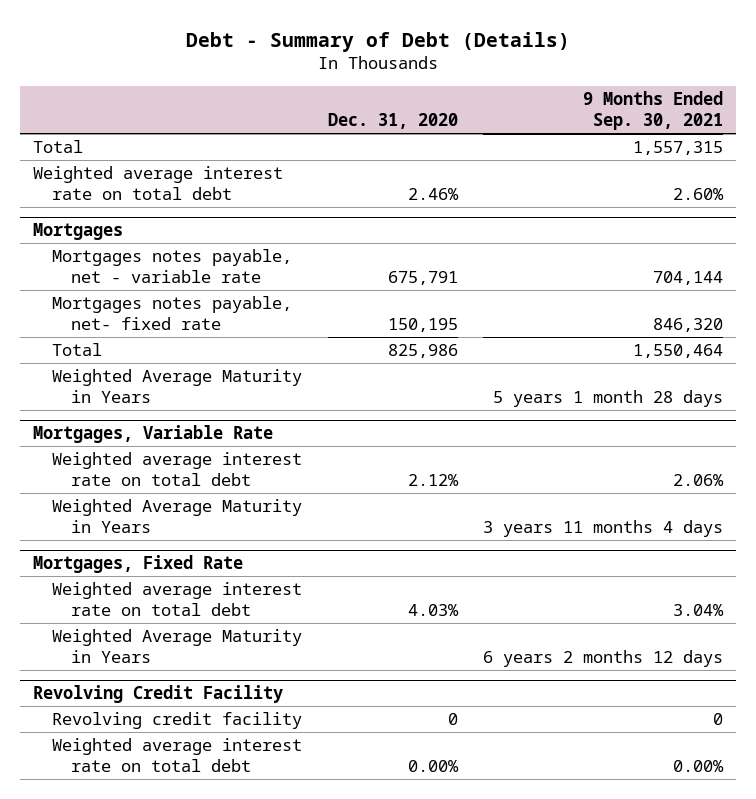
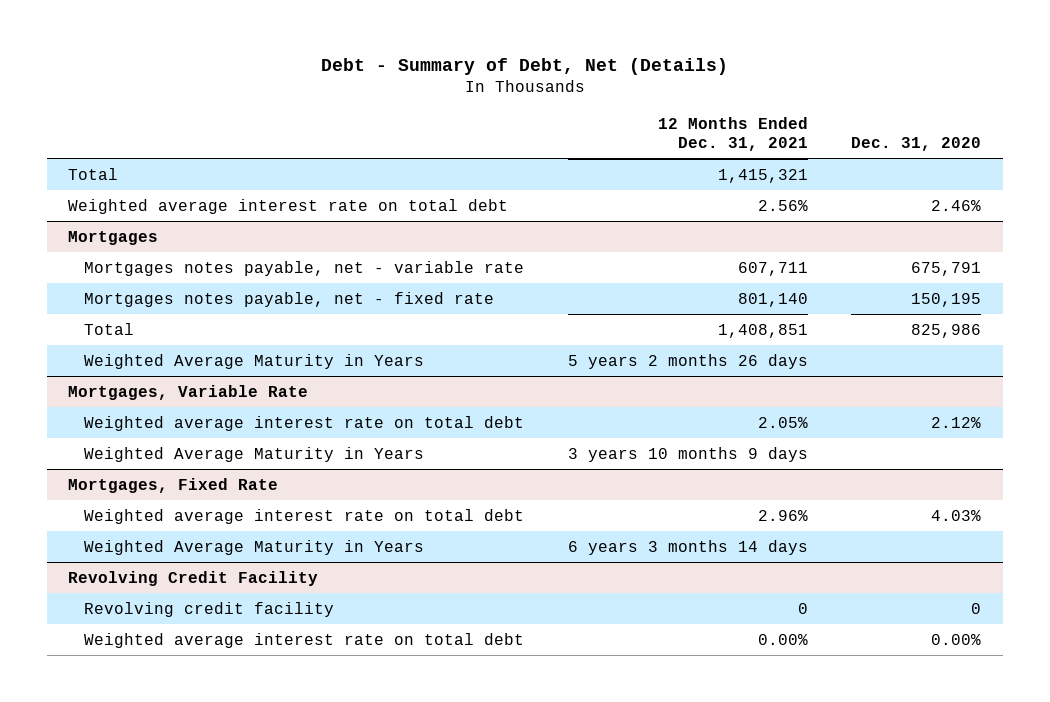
[186,31,571,52] Debt - Summary of Debt (Details) -> [320,58,728,76] Debt - Summary of Debt, Net (Details)
[583,91,724,131] 9 Months Ended Sep. 30, 2021 -> none
none -> [657,116,808,151] 12 Months Ended Dec. 31, 2021
[52,296,293,330] Mortgages notes payable, net- fixed rate -> [83,291,494,307] Mortgages notes payable, net - fixed rate

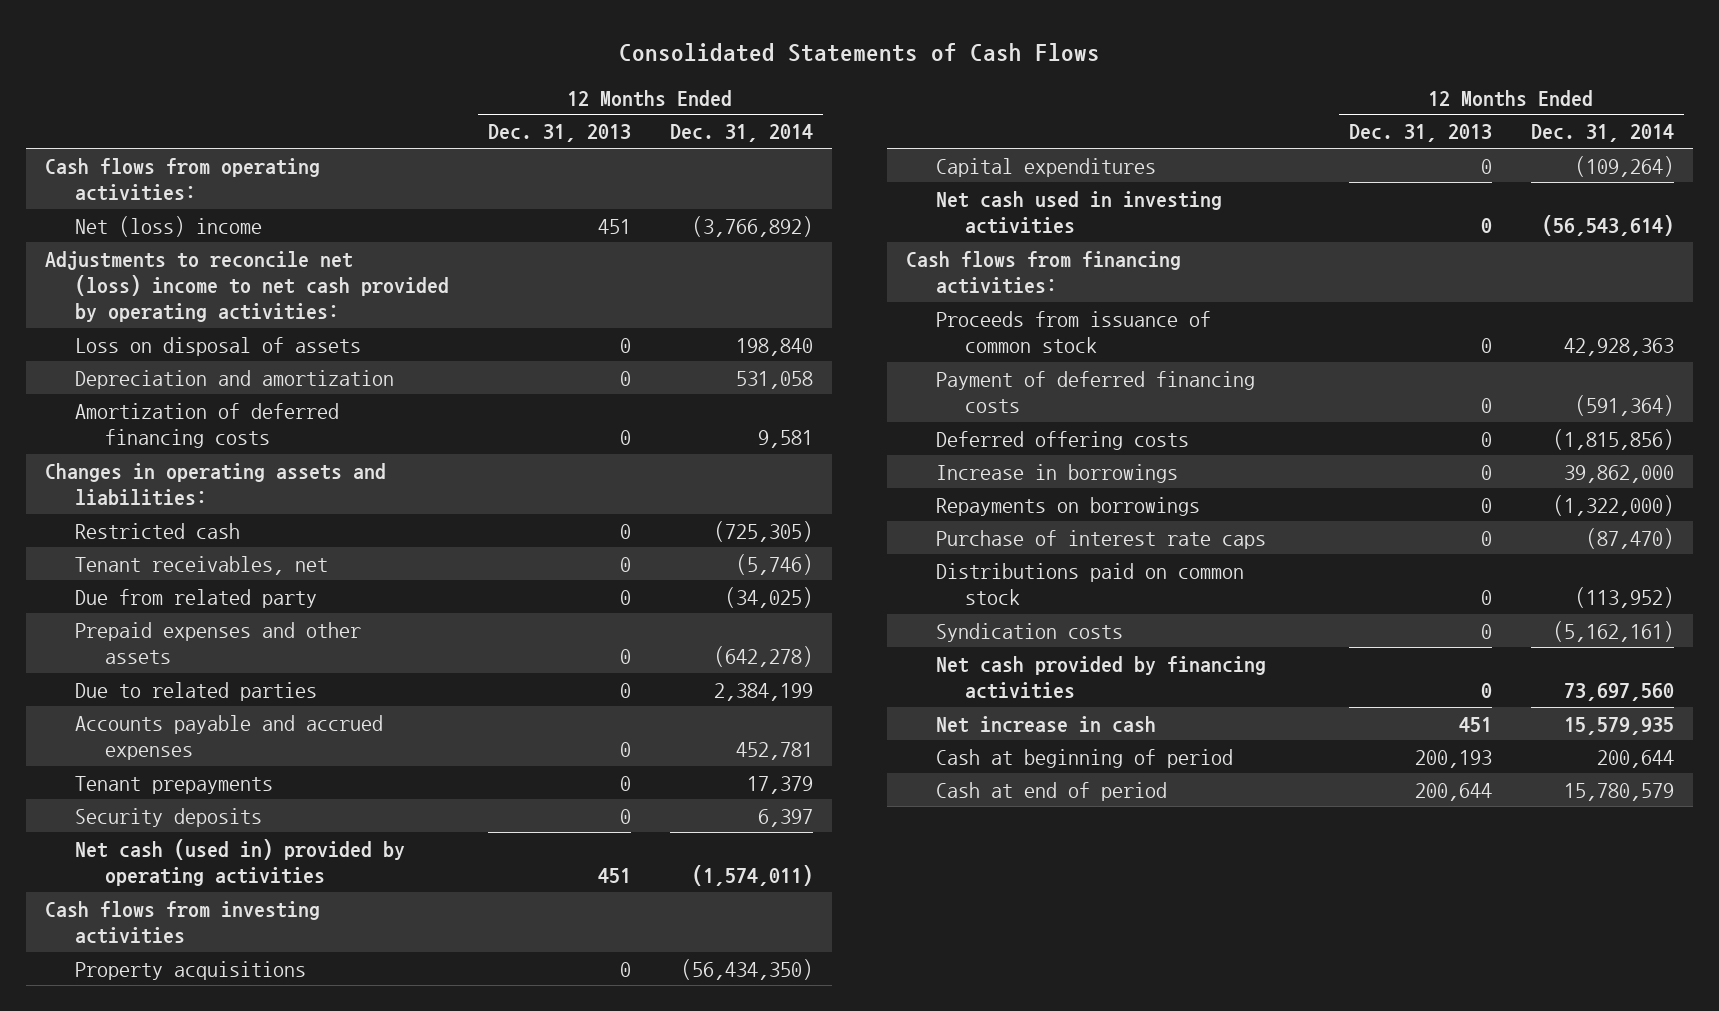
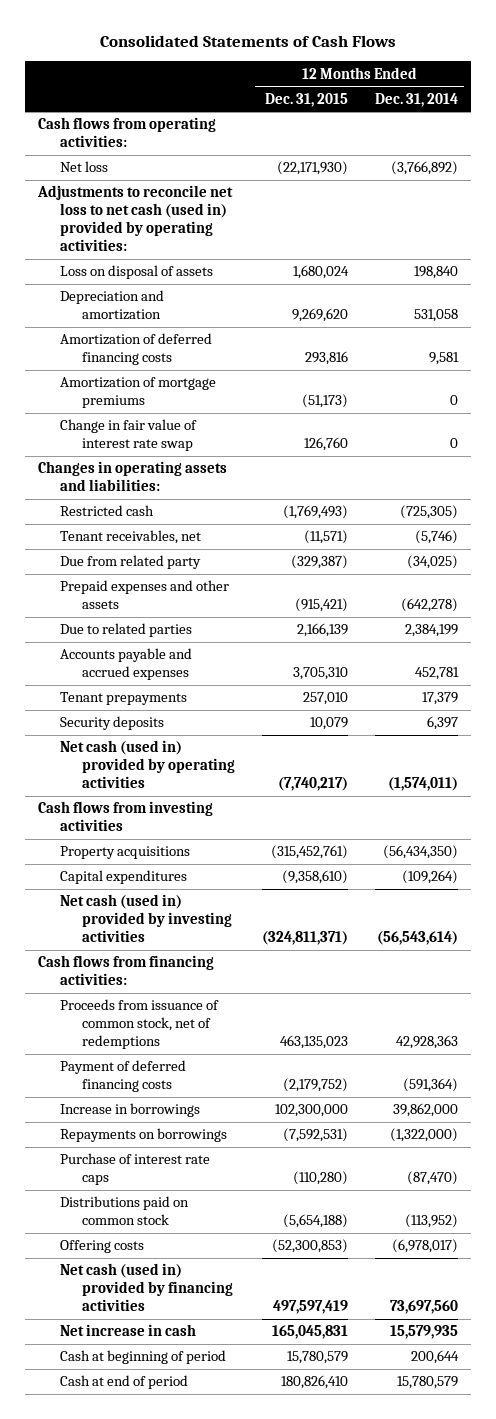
[487,124,631,143] Dec. 31, 2013 -> none
none -> [264,92,348,107] Dec. 31, 2015
[74,215,262,237] Net (loss) income -> [60,161,109,173] Net loss
[45,250,449,322] Adjustments to reconcile net (loss) income to net cash provided by operating activities: -> [36,185,233,252] Adjustments to reconcile net loss to net cash (used in) provided by operating activities:
none -> [60,377,217,409] Amortization of mortgage premiums
none -> [60,419,198,452] Change in fair value of interest rate swap
[935,190,1222,234] Net cash used in investing activities -> [60,894,233,943] Net cash (used in) provided by investing activities
[935,310,1211,353] Proceeds from issuance of common stock -> [60,999,220,1050] Proceeds from issuance of common stock, net of redemptions
[935,430,1189,450] Deferred offering costs -> none
[935,622,1123,642] Syndication costs -> [60,1240,145,1254] Offering costs
[1552,620,1674,642] (5,162,161) -> [391,1239,458,1254] (6,978,017)
[935,655,1266,699] Net cash provided by financing activities -> [60,1263,234,1312] Net cash (used in) provided by financing activities

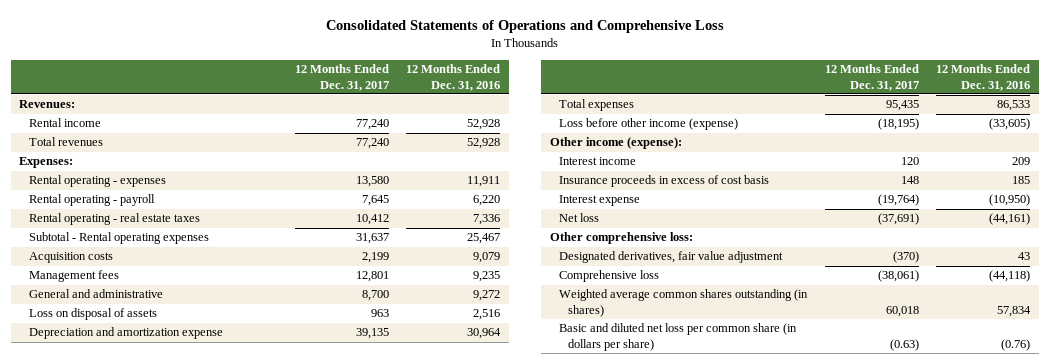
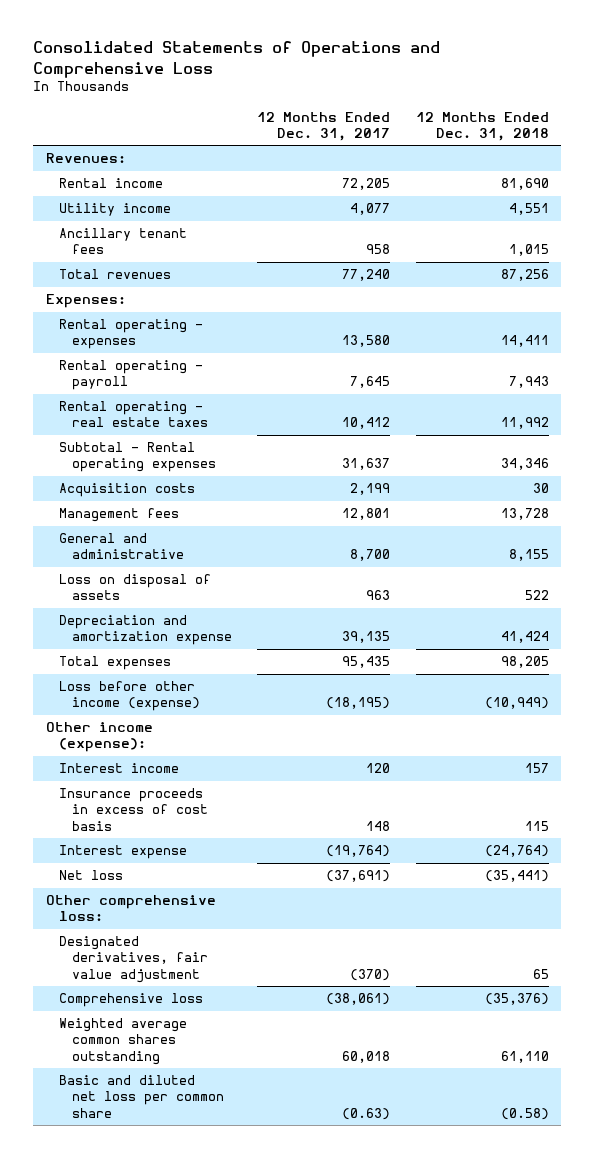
[406,64,501,91] 12 Months Ended Dec. 31, 2016 -> none
none -> [415,111,549,141] 12 Months Ended Dec. 31, 2018
[355,119,389,131] 77,240 -> [342,178,391,191] 72,205
none -> [58,203,171,217] Utility income
none -> [58,228,187,255] Ancillary tenant fees
[558,289,808,317] Weighted average common shares outstanding (in shares) -> [58,1018,187,1065] Weighted average common shares outstanding
[558,323,797,351] Basic and diluted net loss per common share (in dollars per share) -> [58,1075,225,1118] Basic and diluted net loss per common share

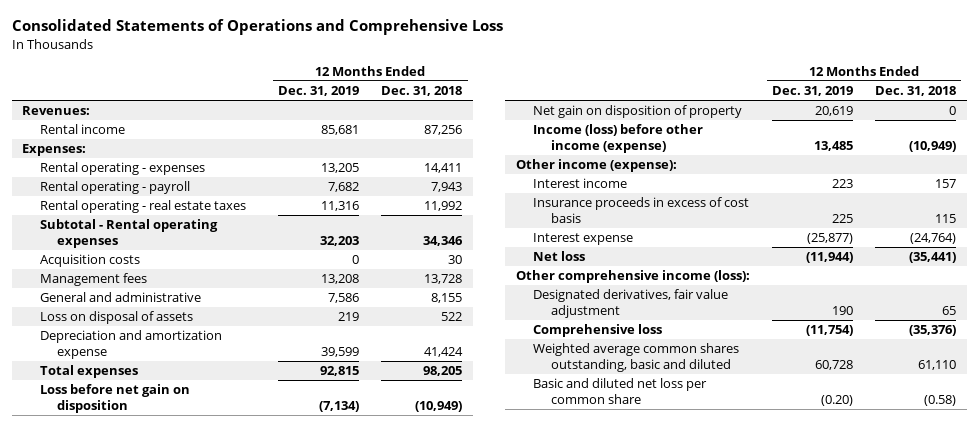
[257,111,391,141] 12 Months Ended Dec. 31, 2017 -> none
none -> [278,86,360,97] Dec. 31, 2019
[58,203,171,217] Utility income -> none
[58,228,187,255] Ancillary tenant fees -> none
[58,269,171,280] Total revenues -> none
[500,178,549,191] 81,690 -> [424,125,463,136] 87,256
none -> [39,384,190,413] Loss before net gain on disposition
none -> [533,105,743,119] Net gain on disposition of property
[58,681,201,712] Loss before other income (expense) -> [533,124,704,153] Income (loss) before other income (expense)
[45,895,216,922] Other comprehensive loss: -> [516,270,751,284] Other comprehensive income (loss):
[58,1018,187,1065] Weighted average common shares outstanding -> [533,343,740,372] Weighted average common shares outstanding, basic and diluted

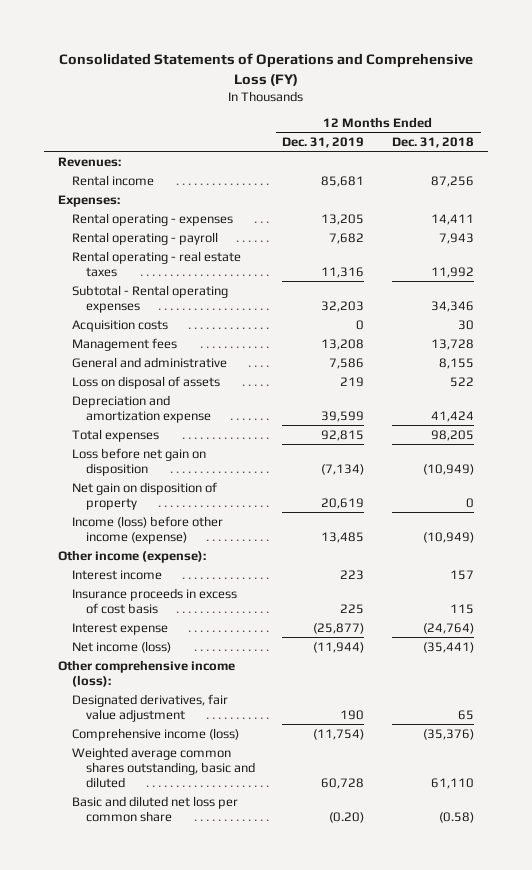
[11,19,503,36] Consolidated Statements of Operations and Comprehensive Loss -> [58,52,473,86] Consolidated Statements of Operations and Comprehensive Loss (FY)
[533,251,586,262] Net loss -> [71,640,171,653] Net income (loss)
[533,324,663,338] Comprehensive loss -> [71,727,239,741] Comprehensive income (loss)

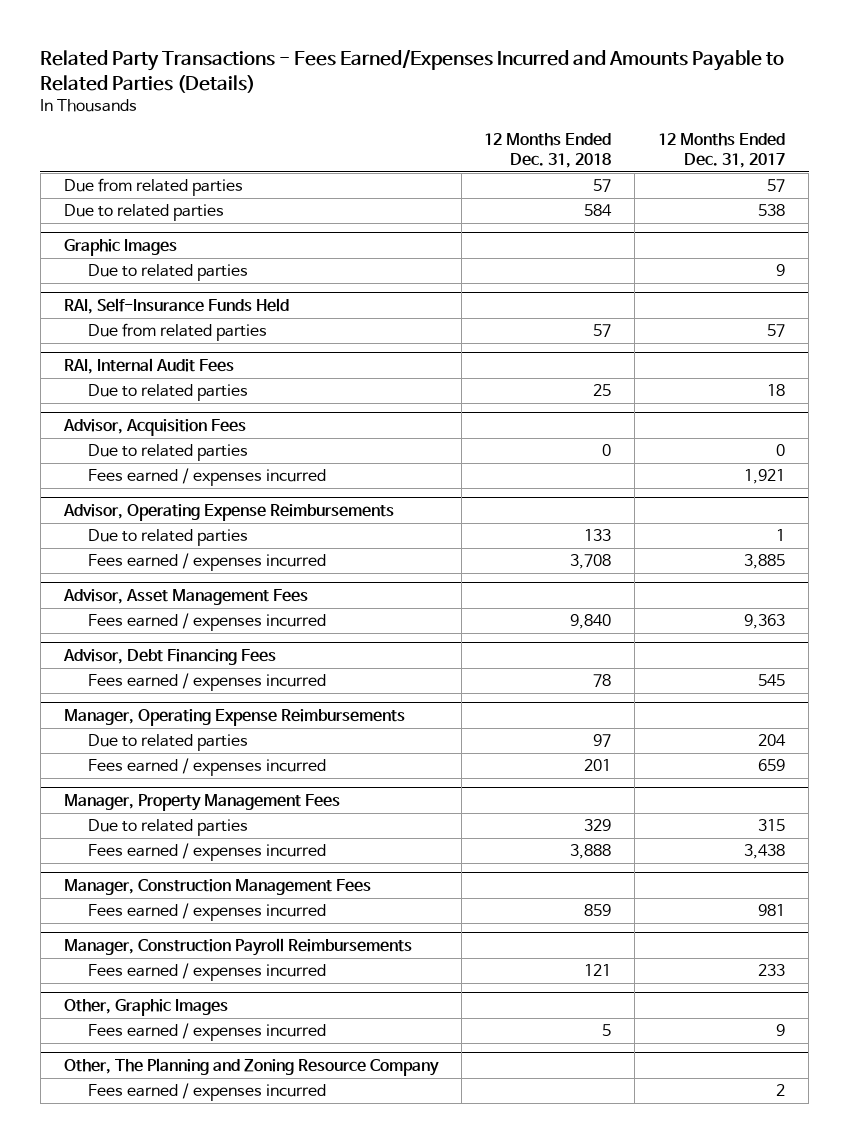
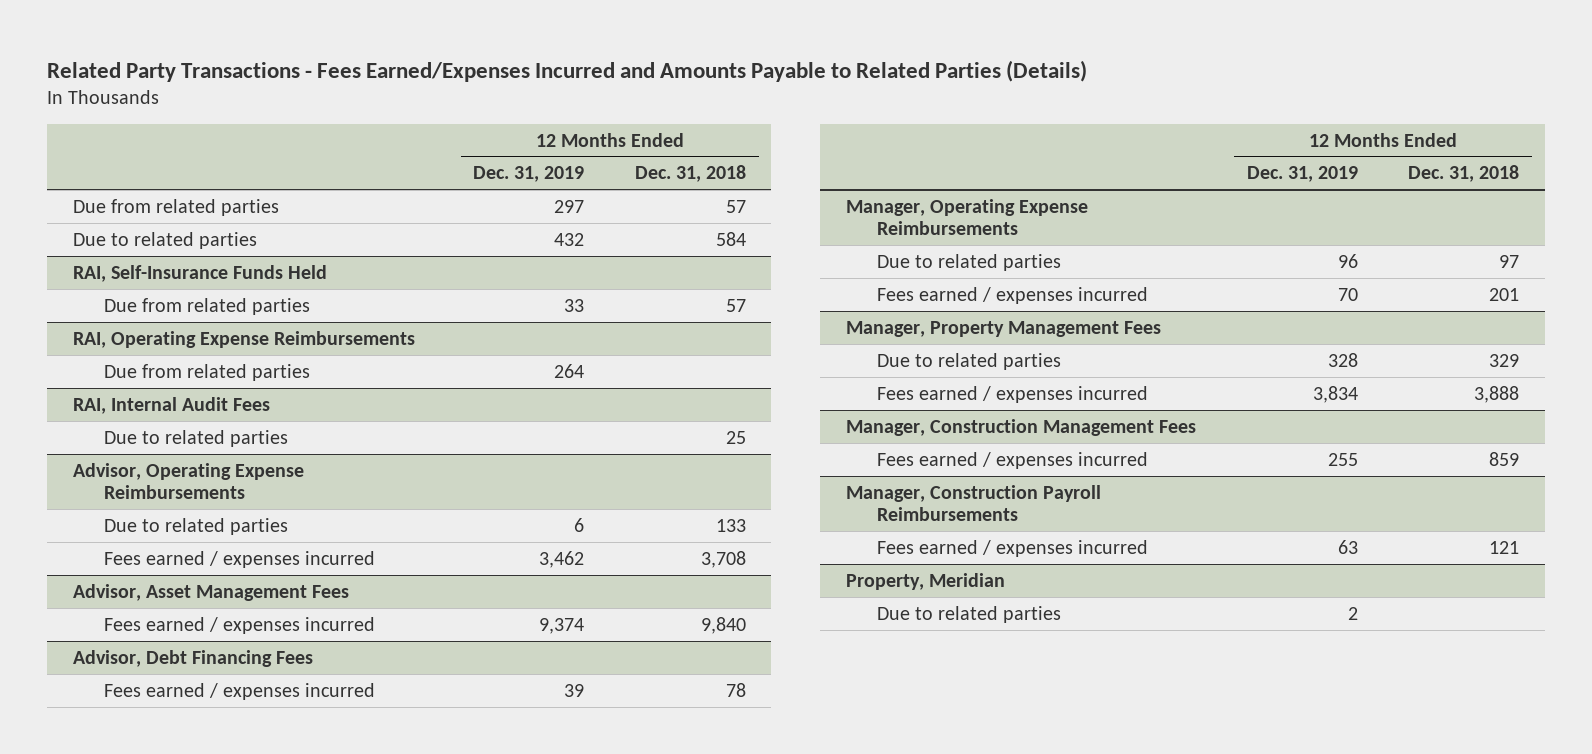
[658,133,786,169] 12 Months Ended Dec. 31, 2017 -> none
none -> [473,166,585,183] Dec. 31, 2019
[63,239,177,257] Graphic Images -> none
[87,264,248,282] Due to related parties -> none
none -> [72,330,415,348] RAI, Operating Expense Reimbursements
none -> [104,363,311,381] Due from related parties
[62,419,246,437] Advisor, Acquisition Fees -> none
[87,444,248,462] Due to related parties -> none
[87,468,326,487] Fees earned / expenses incurred -> none
[63,999,228,1017] Other, Graphic Images -> none
[87,1023,326,1042] Fees earned / expenses incurred -> none
[63,1058,439,1077] Other, The Planning and Zoning Resource Company -> none
[87,1083,326,1102] Fees earned / expenses incurred -> none
none -> [845,572,1005,590] Property, Meridian
none -> [877,605,1062,623] Due to related parties

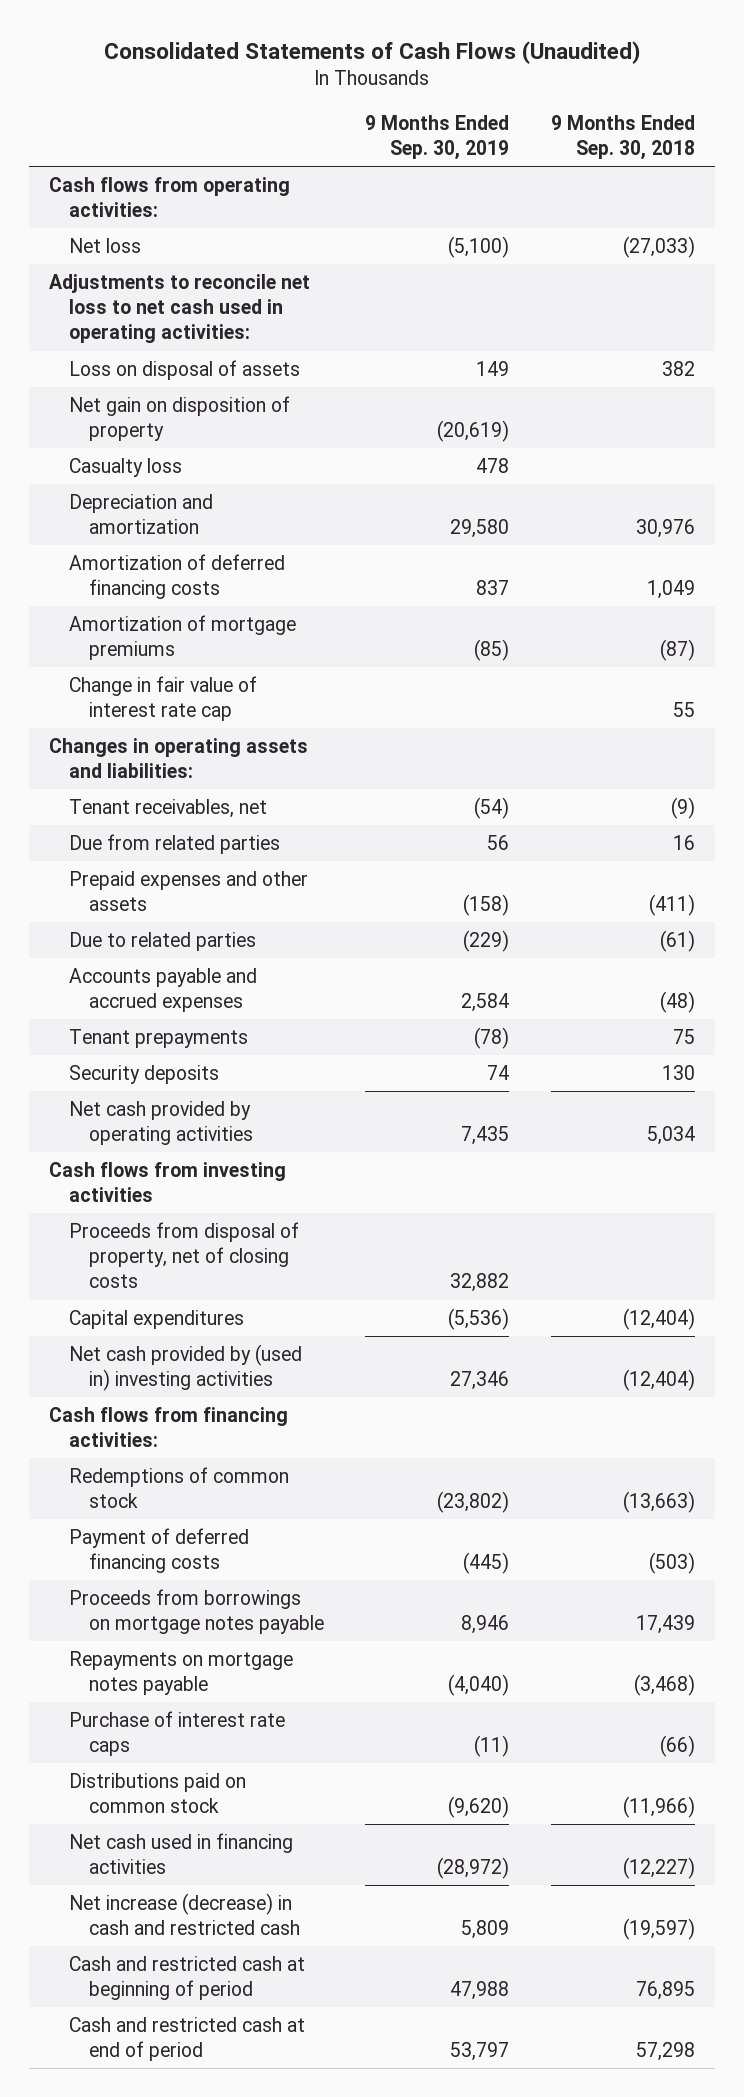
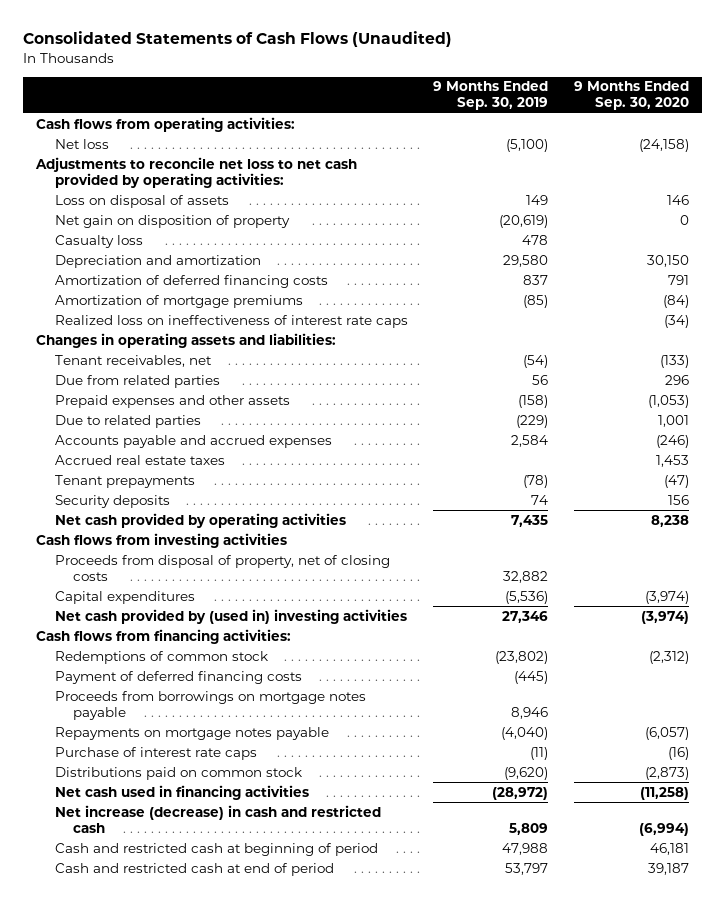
[550,114,695,161] 9 Months Ended Sep. 30, 2018 -> none
none -> [574,81,690,111] 9 Months Ended Sep. 30, 2020
[49,274,311,344] Adjustments to reconcile net loss to net cash used in operating activities: -> [35,156,358,188] Adjustments to reconcile net loss to net cash provided by operating activities:
[69,676,258,722] Change in fair value of interest rate cap -> none
none -> [54,314,408,328] Realized loss on ineffectiveness of interest rate caps
none -> [54,454,225,465] Accrued real estate taxes

